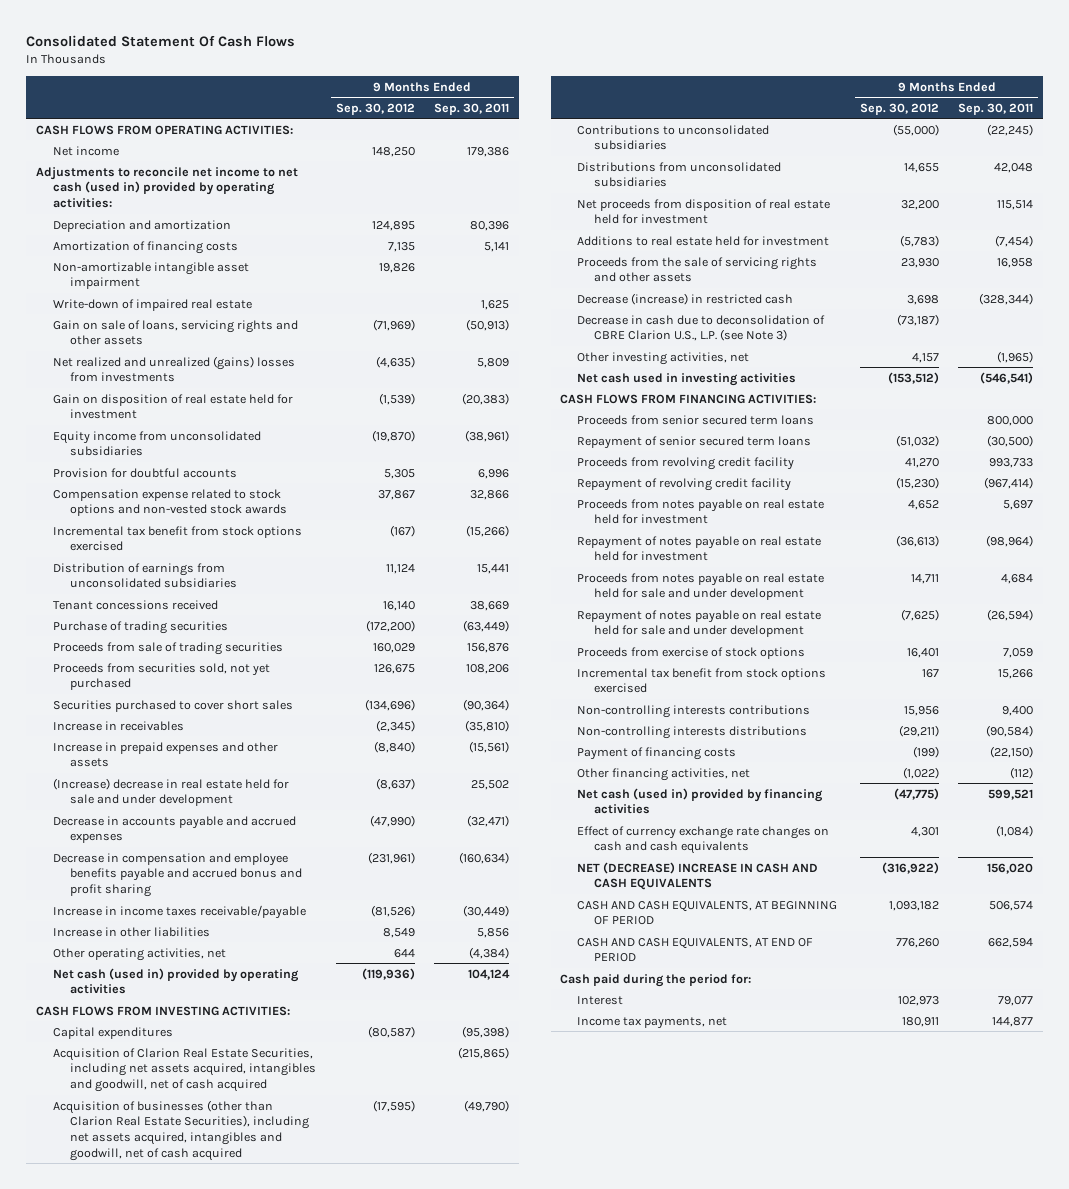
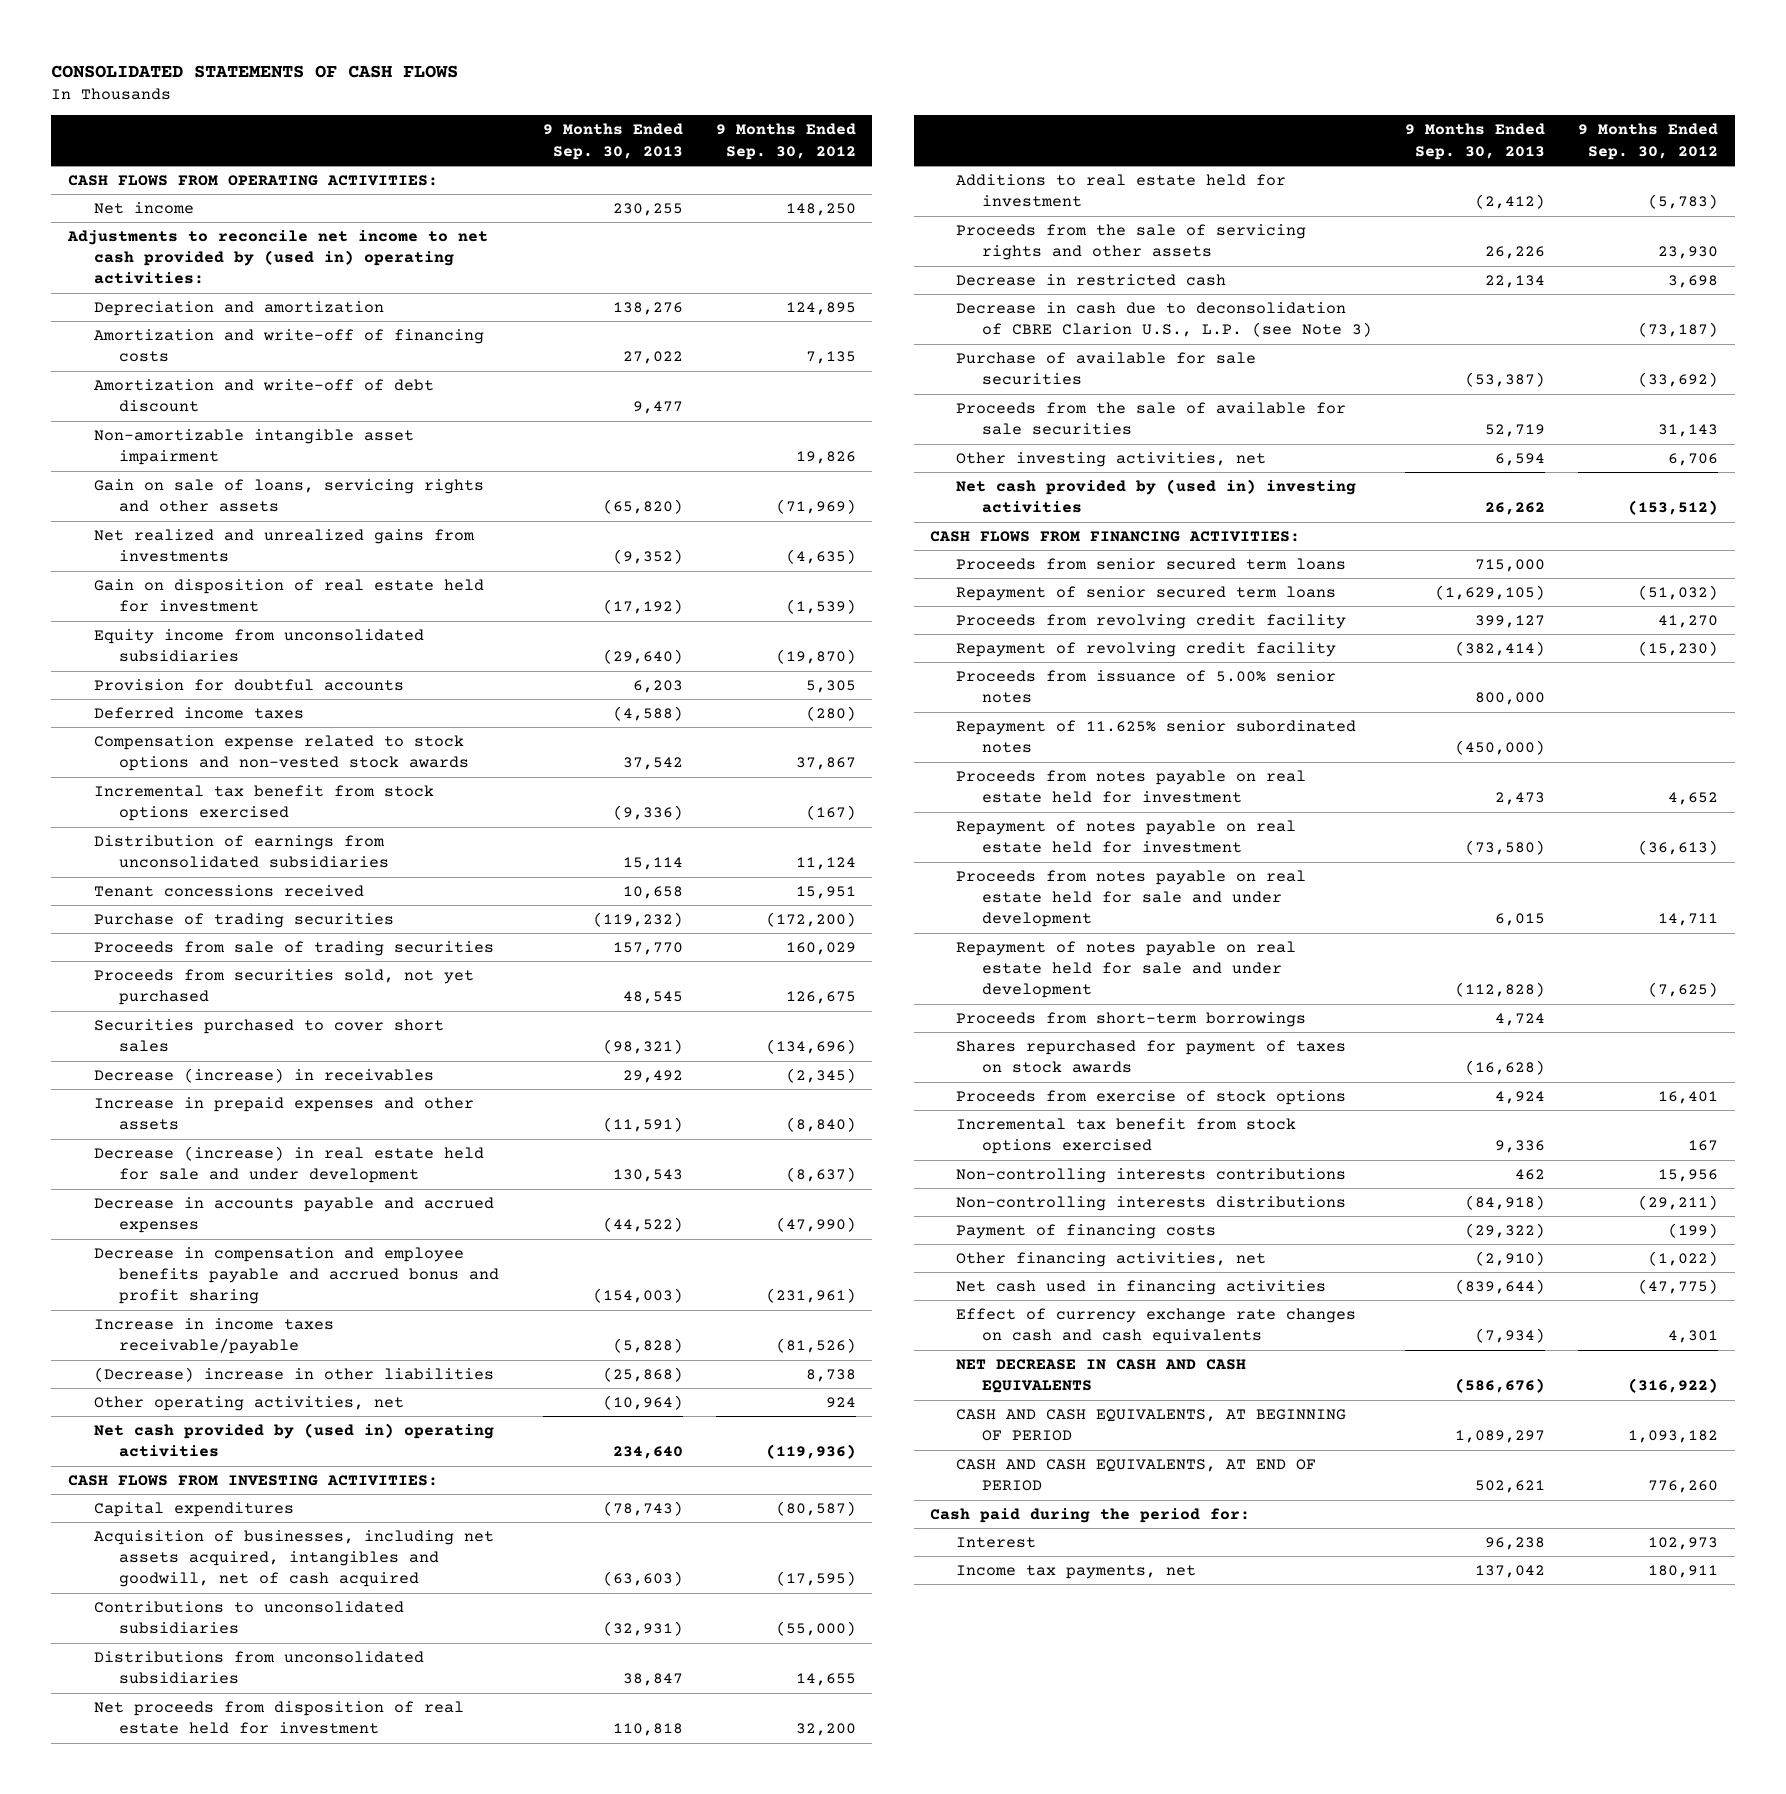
[26,35,296,48] Consolidated Statement Of Cash Flows -> [51,64,459,78] CONSOLIDATED STATEMENTS OF CASH FLOWS
[434,102,510,115] Sep. 30, 2011 -> none
none -> [542,123,683,160] 9 Months Ended Sep. 30, 2013
[36,166,299,209] Adjustments to reconcile net income to net cash (used in) provided by operating activities: -> [66,229,488,285] Adjustments to reconcile net income to net cash provided by (used in) operating activities:
[53,240,239,254] Amortization of financing costs -> [93,328,484,363] Amortization and write-off of financing costs
none -> [93,378,434,413] Amortization and write-off of debt discount
[53,298,253,311] Write-down of impaired real estate -> none
[53,355,296,383] Net realized and unrealized (gains) losses from investments -> [93,528,475,563] Net realized and unrealized gains from investments
none -> [93,706,304,719] Deferred income taxes
[382,600,415,611] 16,140 -> [795,885,856,899] 15,951
[53,720,185,731] Increase in receivables -> [93,1067,434,1083] Decrease (increase) in receivables
[53,777,290,807] (Increase) decrease in real estate held for sale and under development -> [93,1145,484,1184] Decrease (increase) in real estate held for sale and under development
[53,926,211,937] Increase in other liabilities -> [93,1366,494,1382] (Decrease) increase in other liabilities
[382,927,415,938] 8,549 -> [805,1368,856,1382] 8,738
[393,948,415,958] 644 -> [825,1396,856,1408] 924
[53,967,300,995] Net cash (used in) provided by operating activities -> [93,1422,494,1458] Net cash provided by (used in) operating activities
[53,1047,317,1093] Acquisition of Clarion Real Estate Securities, including net assets acquired, intangibles and goodwill, net of cash acquired -> none
[53,1099,310,1161] Acquisition of businesses (other than Clarion Real Estate Securities), including net assets acquired, intangibles and goodwill, net of cash acquired -> [93,1529,494,1588] Acquisition of businesses, including net assets acquired, intangibles and goodwill, net of cash acquired
[577,292,794,305] Decrease (increase) in restricted cash -> [955,273,1226,286] Decrease in restricted cash
none -> [955,351,1256,386] Purchase of available for sale securities
none -> [955,401,1346,436] Proceeds from the sale of available for sale securities
[911,352,939,363] 4,157 -> [1668,452,1719,466] 6,706
[577,372,797,386] Net cash used in investing activities -> [955,478,1356,514] Net cash provided by (used in) investing activities
none -> [955,669,1336,704] Proceeds from issuance of 5.00% senior notes
none -> [955,719,1356,754] Repayment of 11.625% senior subordinated notes
none -> [955,1011,1306,1027] Proceeds from short-term borrowings
none -> [955,1039,1346,1074] Shares repurchased for payment of taxes on stock awards
[577,787,824,815] Net cash (used in) provided by financing activities -> [955,1279,1326,1295] Net cash used in financing activities
[577,861,819,891] NET (DECREASE) INCREASE IN CASH AND CASH EQUIVALENTS -> [955,1358,1246,1394] NET DECREASE IN CASH AND CASH EQUIVALENTS

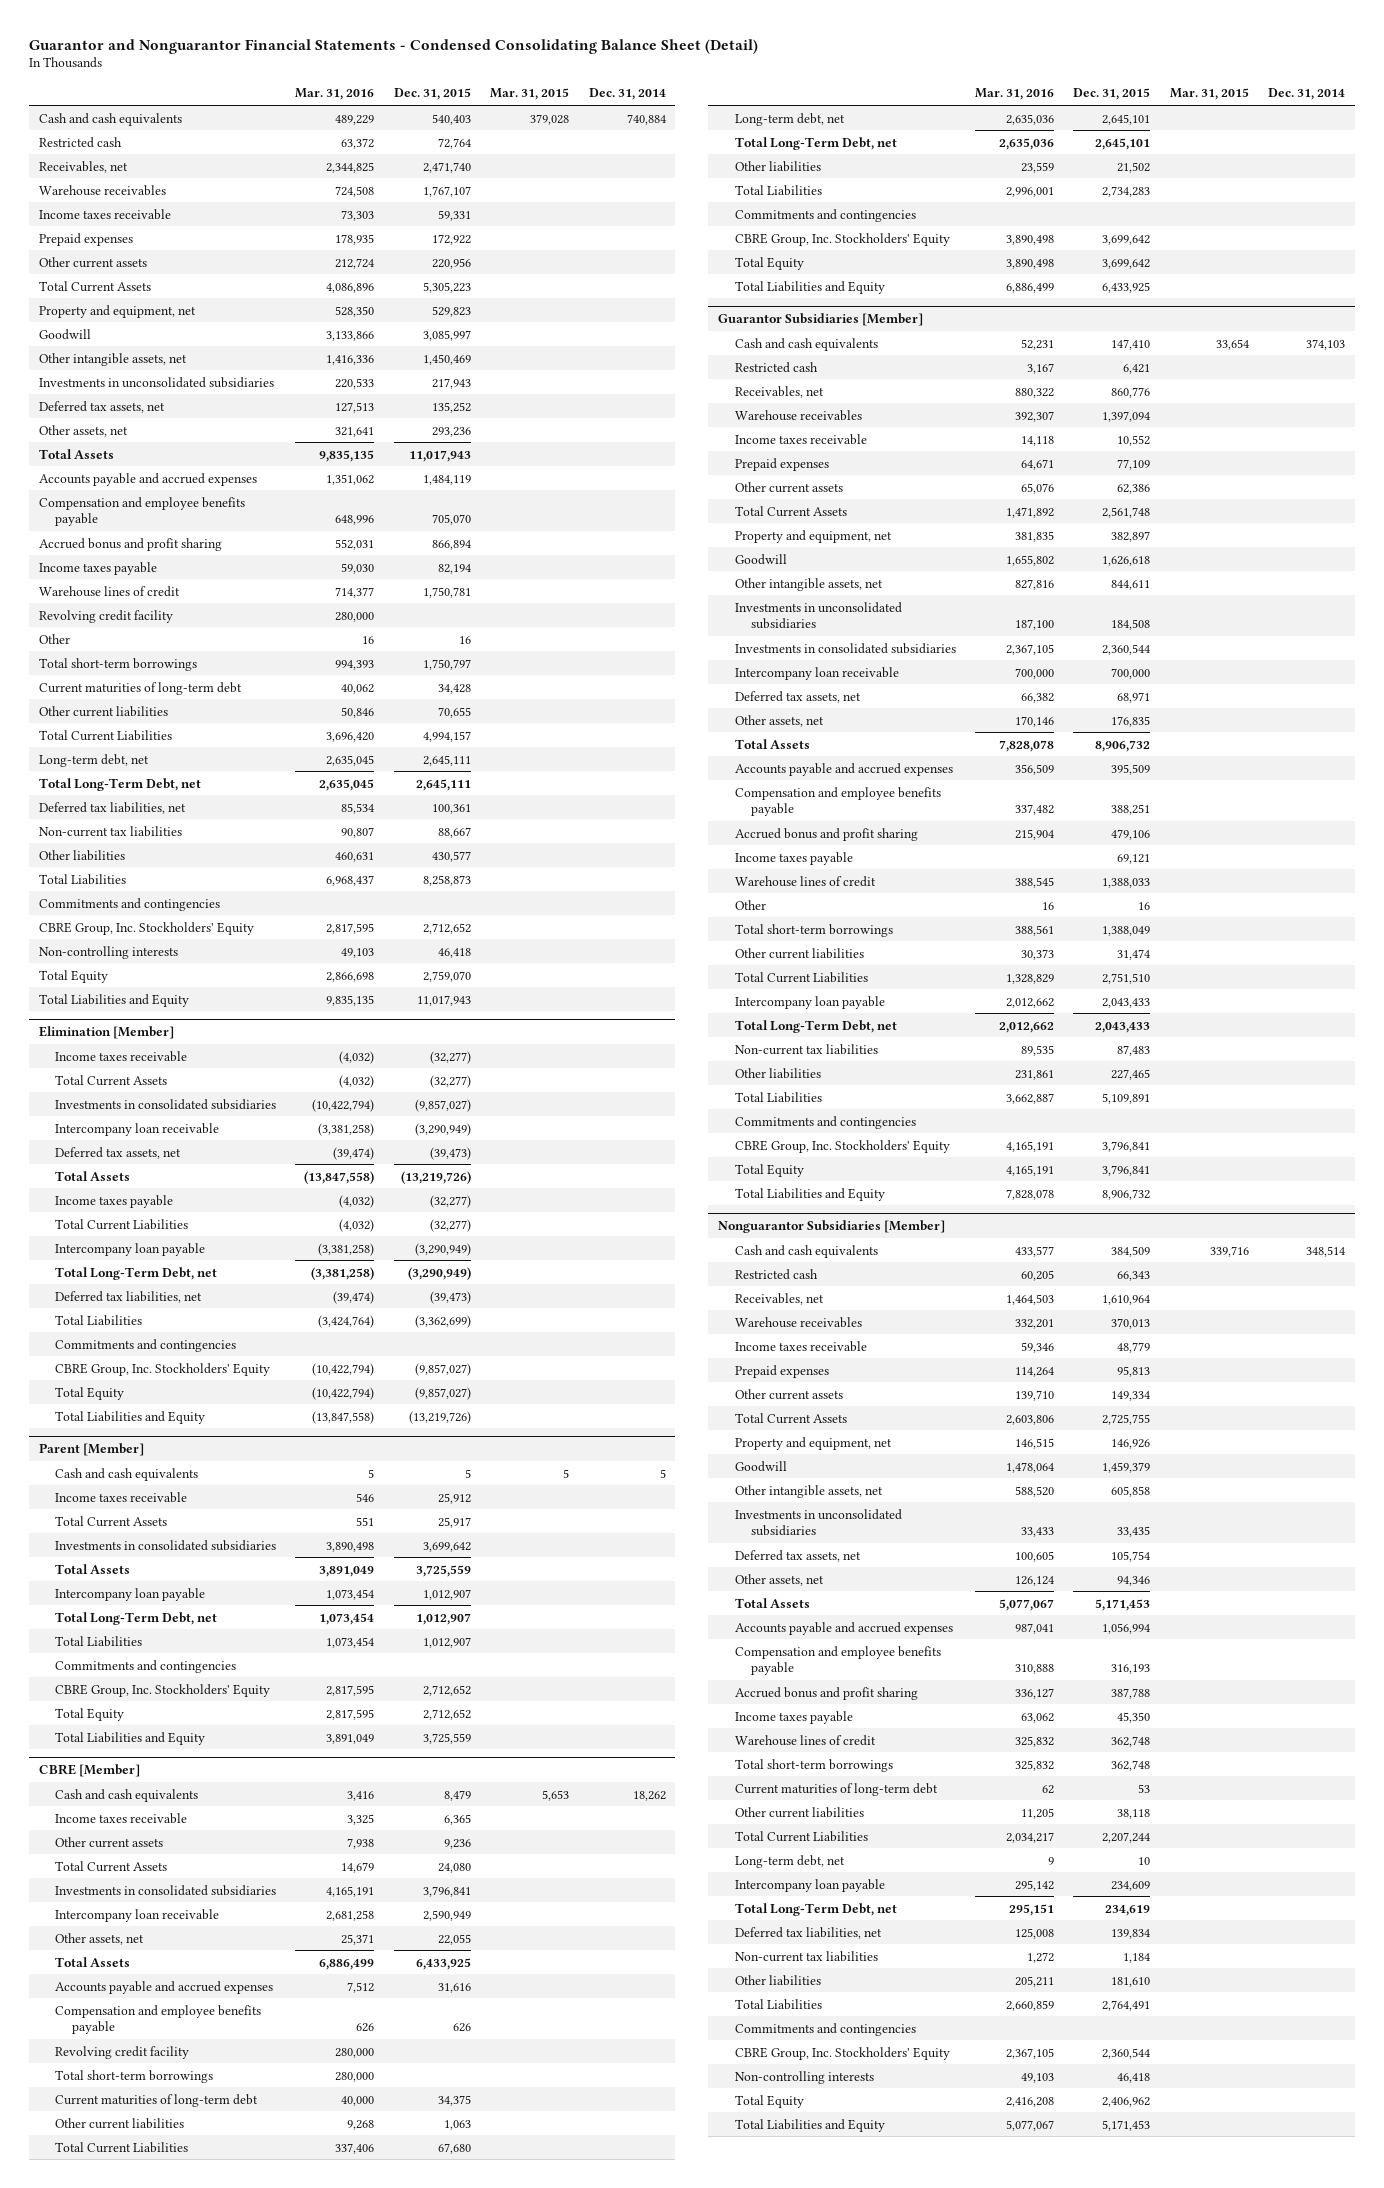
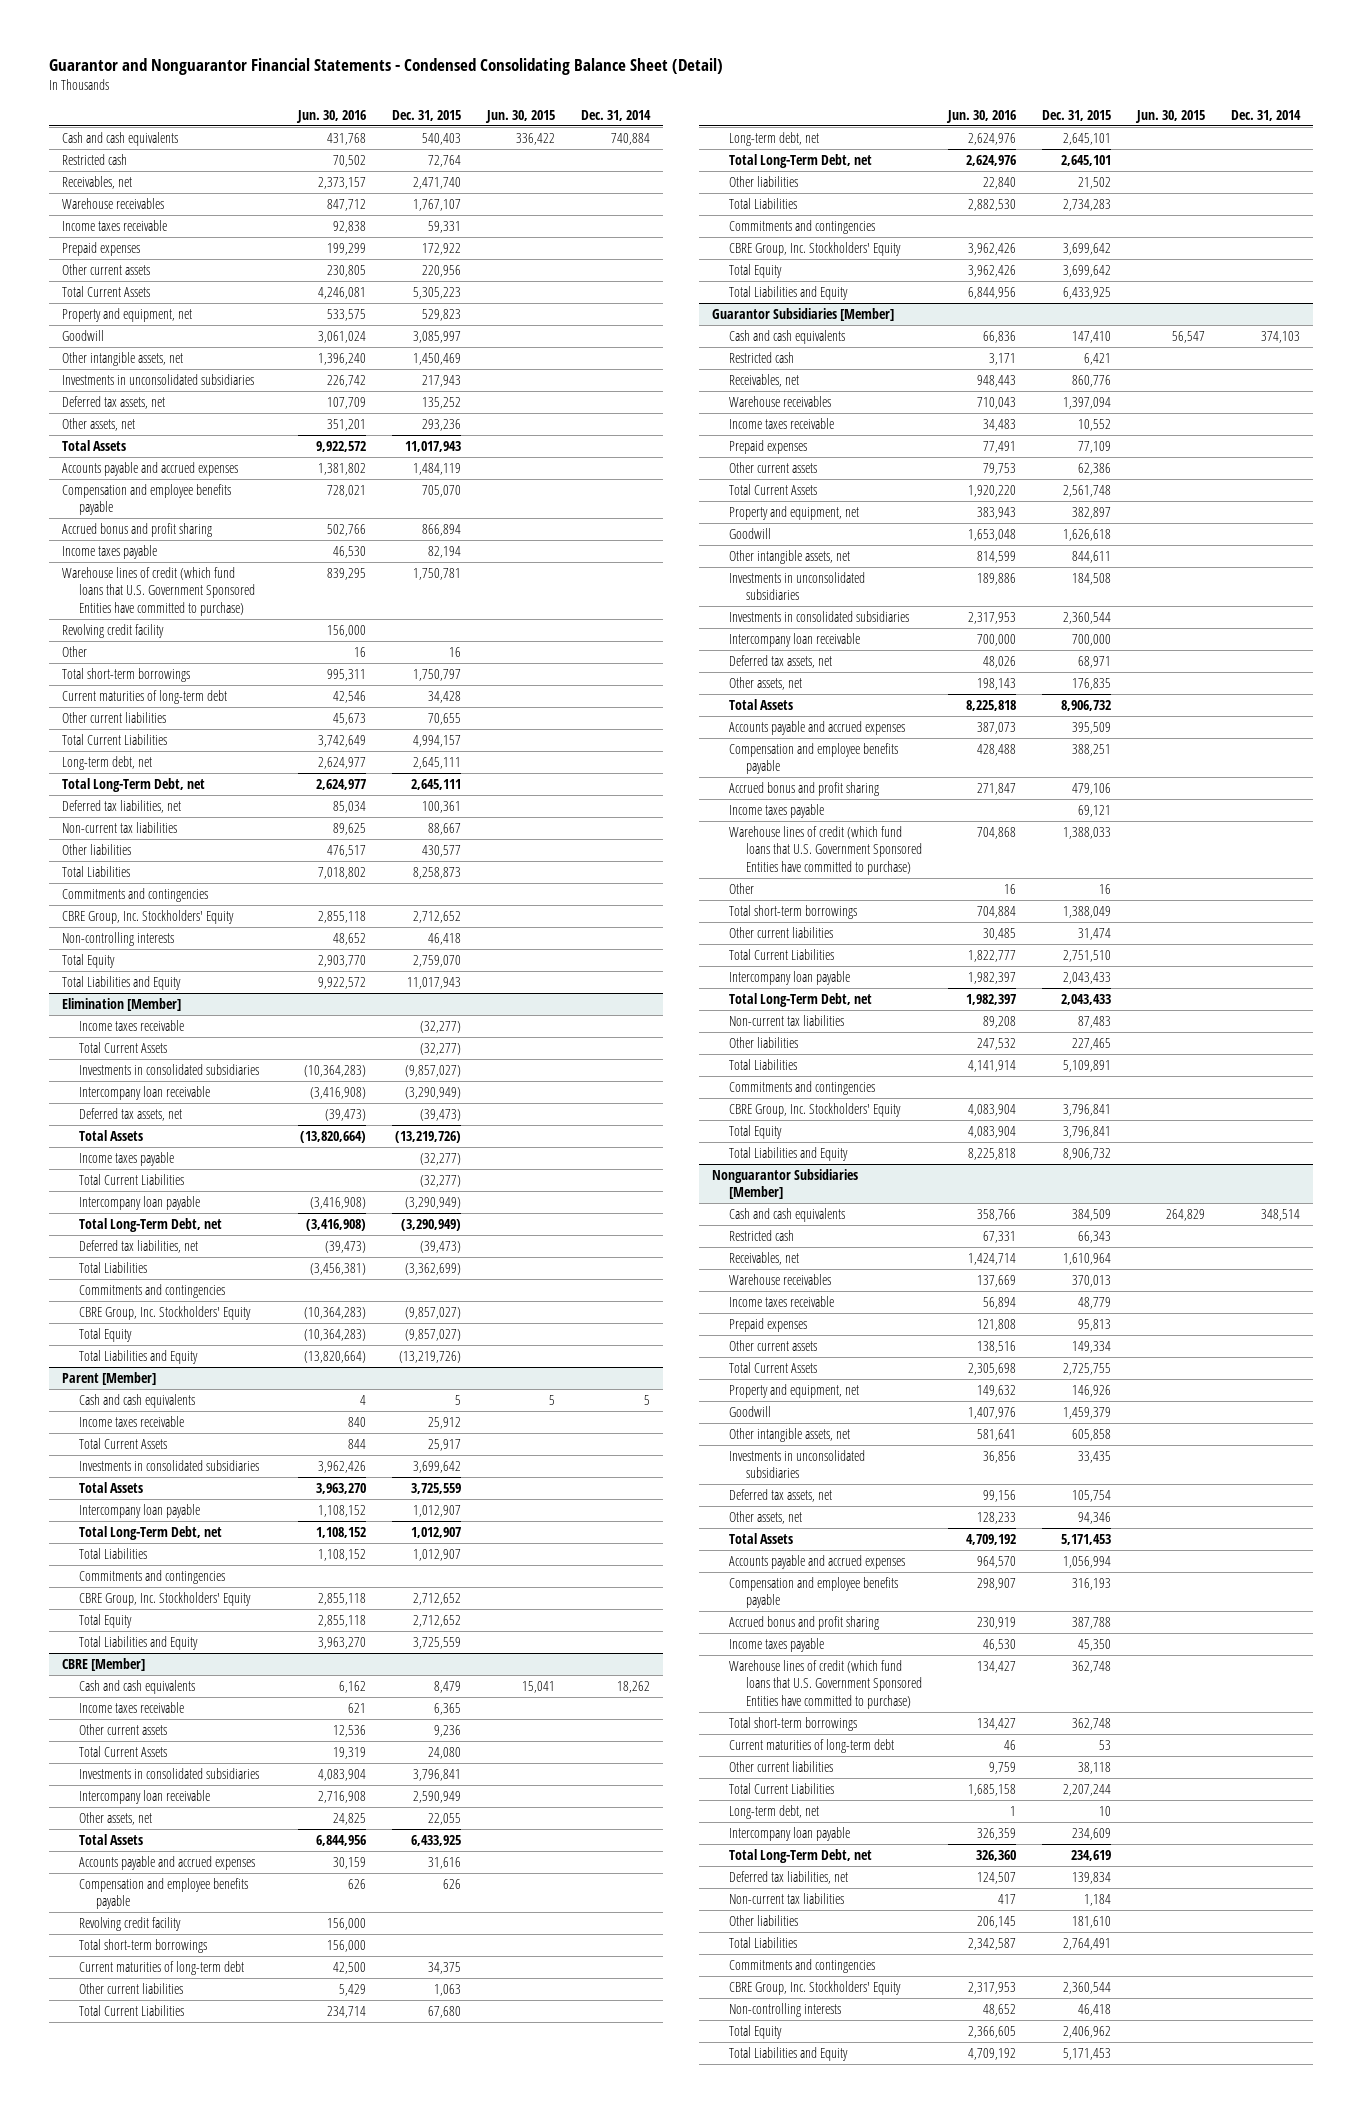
[295,88,375,101] Mar. 31, 2016 -> none
[490,88,570,101] Mar. 31, 2015 -> none
none -> [295,109,366,123] Jun. 30, 2016
none -> [485,109,556,123] Jun. 30, 2015
[38,585,180,597] Warehouse lines of credit -> [61,566,255,617] Warehouse lines of credit (which fund loans that U.S. Government Sponsored Entities have committed to purchase)
[734,875,876,887] Warehouse lines of credit -> [728,825,922,876] Warehouse lines of credit (which fund loans that U.S. Government Sponsored Entities have committed to purchase)
[734,1734,876,1746] Warehouse lines of credit -> [728,1659,922,1710] Warehouse lines of credit (which fund loans that U.S. Government Sponsored Entities have committed to purchase)

